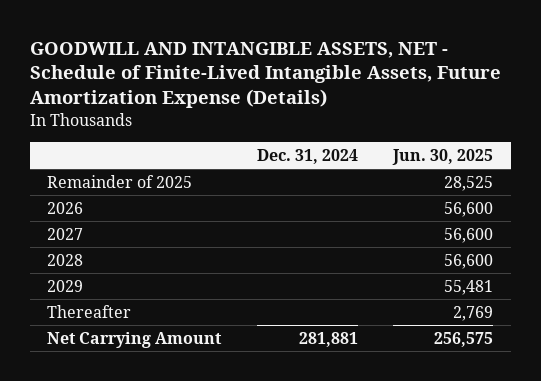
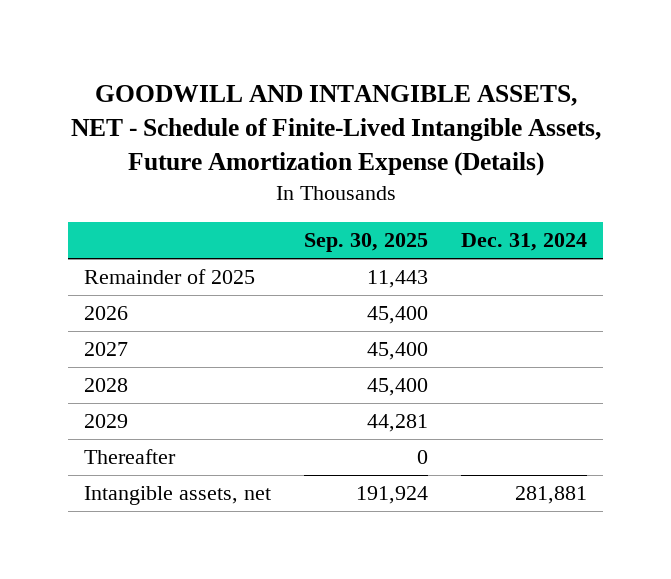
[392,149,494,166] Jun. 30, 2025 -> none
none -> [304,233,429,253] Sep. 30, 2025
[47,331,223,348] Net Carrying Amount -> [84,486,272,506] Intangible assets, net

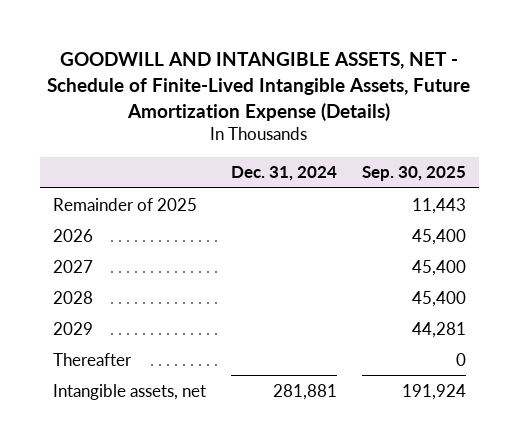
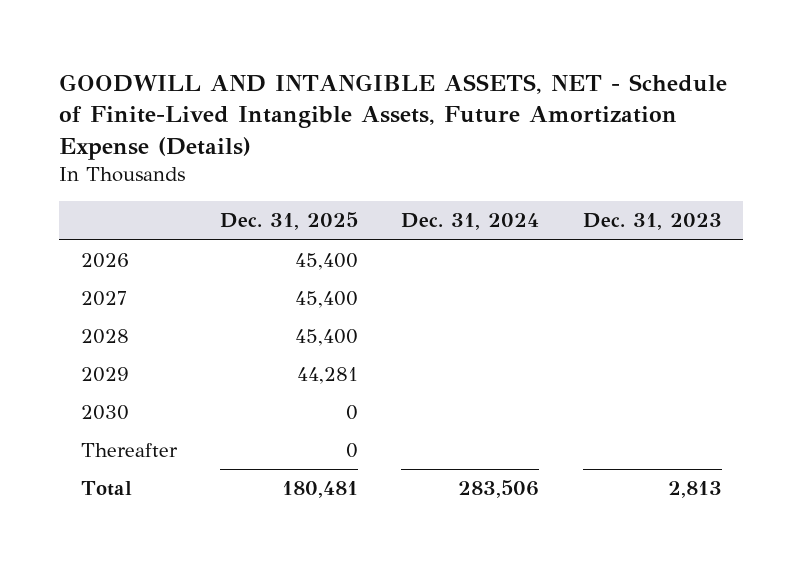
[362,166,467,182] Sep. 30, 2025 -> none
none -> [220,212,359,231] Dec. 31, 2025
none -> [582,213,722,231] Dec. 31, 2023
[52,197,197,211] Remainder of 2025 -> none
none -> [80,405,129,421] 2030
[52,383,206,400] Intangible assets, net -> none
none -> [80,481,132,497] Total

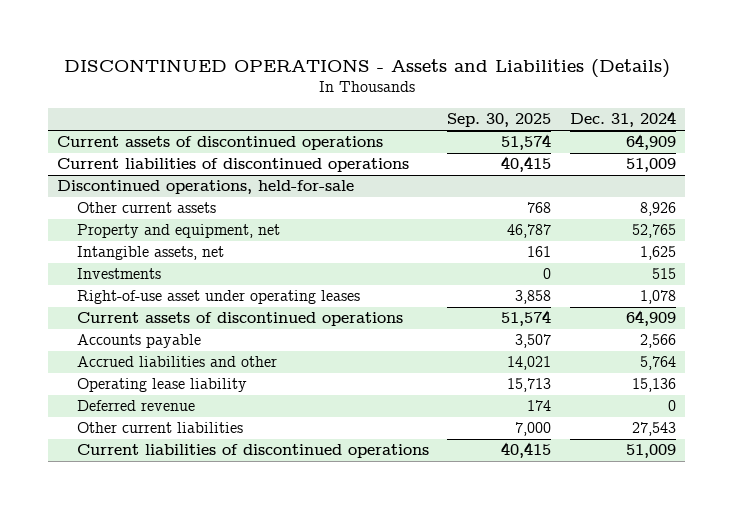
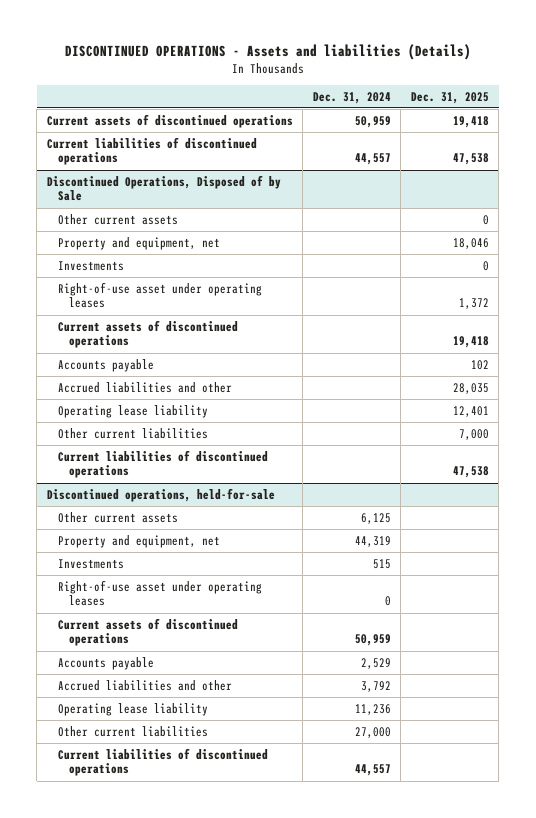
[63,58,670,78] DISCONTINUED OPERATIONS - Assets and Liabilities (Details) -> [64,43,471,60] DISCONTINUED OPERATIONS - Assets and liabilities (Details)
[447,113,552,128] Sep. 30, 2025 -> none
none -> [410,91,489,104] Dec. 31, 2025
[625,134,676,151] 64,909 -> [354,115,391,128] 50,959
[625,158,676,173] 51,009 -> [354,153,391,166] 44,557
none -> [46,174,281,202] Discontinued Operations, Disposed of by Sale
none -> [57,213,178,225] Other current assets
none -> [57,236,220,250] Property and equipment, net
none -> [57,260,124,271] Investments
none -> [57,281,262,309] Right-of-use asset under operating leases
none -> [57,319,238,349] Current assets of discontinued operations
none -> [57,358,154,372] Accounts payable
none -> [57,381,232,393] Accrued liabilities and other
none -> [57,404,208,418] Operating lease liability
none -> [57,427,208,439] Other current liabilities
none -> [57,449,268,479] Current liabilities of discontinued operations
[76,246,224,261] Intangible assets, net -> none
[639,202,676,217] 8,926 -> [360,512,391,524] 6,125
[631,224,676,239] 52,765 -> [354,535,391,547] 44,319
[76,400,195,412] Deferred revenue -> none
[639,290,676,305] 1,078 -> [384,596,391,607] 0
[625,310,676,327] 64,909 -> [354,634,391,647] 50,959
[639,334,676,349] 2,566 -> [360,657,391,669] 2,529
[639,356,676,371] 5,764 -> [360,680,391,692] 3,792
[631,378,676,393] 15,136 -> [354,703,391,715] 11,236
[631,422,676,437] 27,543 -> [354,726,391,738] 27,000
[625,444,676,459] 51,009 -> [354,764,391,777] 44,557

